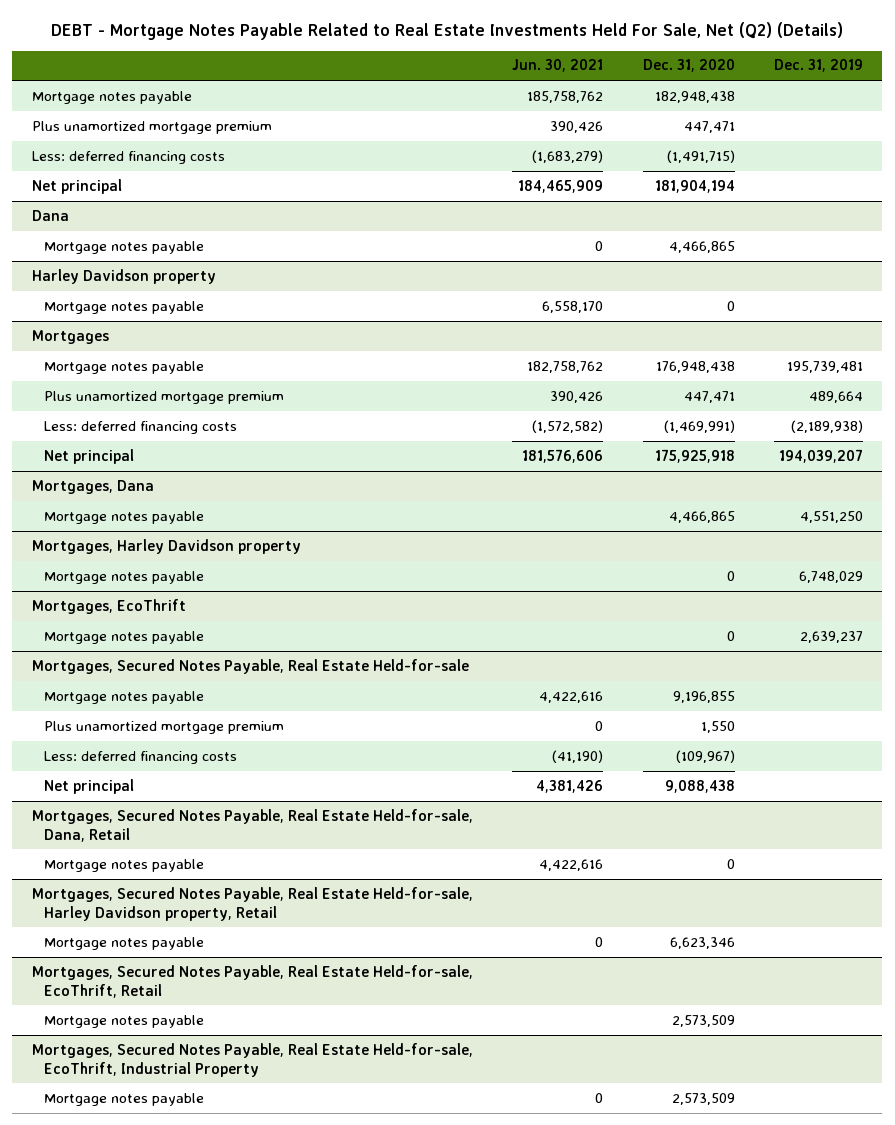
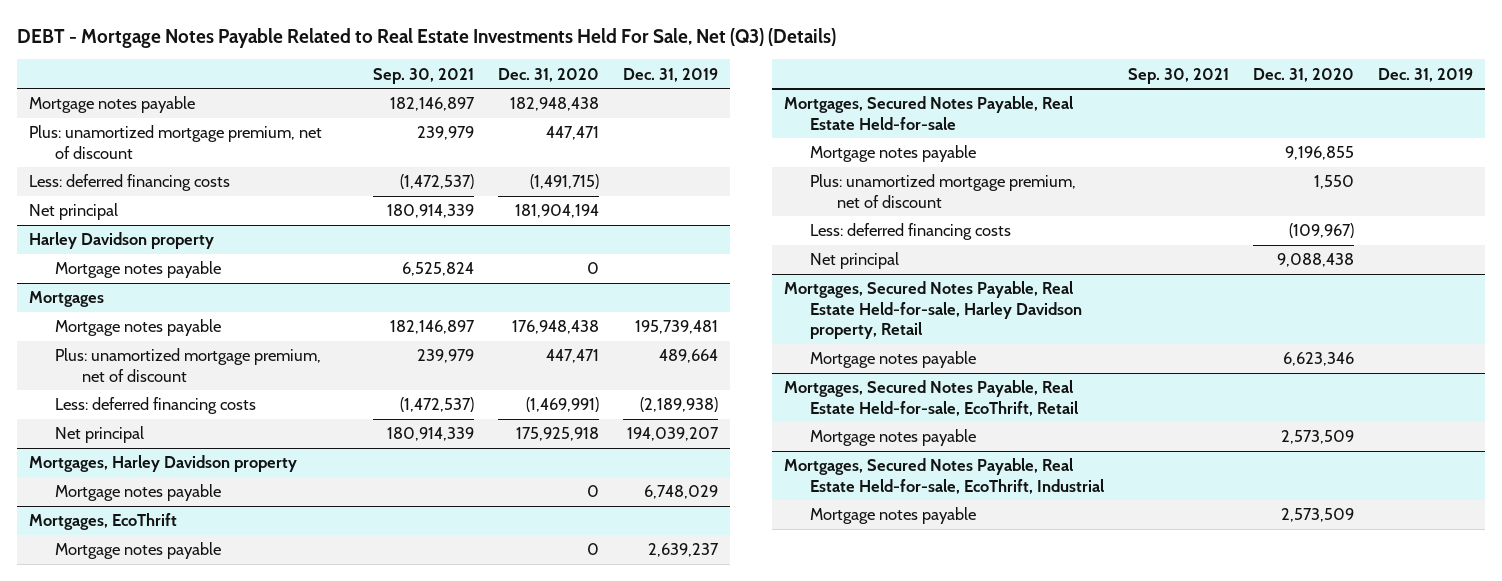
[51,21,844,40] DEBT - Mortgage Notes Payable Related to Real Estate Investments Held For Sale, Net (Q2) (Details) -> [16,27,836,48] DEBT - Mortgage Notes Payable Related to Real Estate Investments Held For Sale, Net (Q3) (Details)
[512,59,604,73] Jun. 30, 2021 -> none
none -> [373,67,475,84] Sep. 30, 2021
[32,120,273,134] Plus unamortized mortgage premium -> [28,125,322,159] Plus: unamortized mortgage premium, net of discount
[32,209,70,221] Dana -> none
[44,240,205,254] Mortgage notes payable -> none
[44,390,285,404] Plus unamortized mortgage premium -> [55,348,322,382] Plus: unamortized mortgage premium, net of discount
[32,479,155,494] Mortgages, Dana -> none
[44,510,205,524] Mortgage notes payable -> none
[44,720,285,734] Plus unamortized mortgage premium -> [810,174,1077,208] Plus: unamortized mortgage premium, net of discount
[32,808,474,842] Mortgages, Secured Notes Payable, Real Estate Held-for-sale, Dana, Retail -> none
[44,858,205,872] Mortgage notes payable -> none
[32,1042,474,1077] Mortgages, Secured Notes Payable, Real Estate Held-for-sale, EcoThrift, Industrial Property -> [783,458,1105,494] Mortgages, Secured Notes Payable, Real Estate Held-for-sale, EcoThrift, Industrial

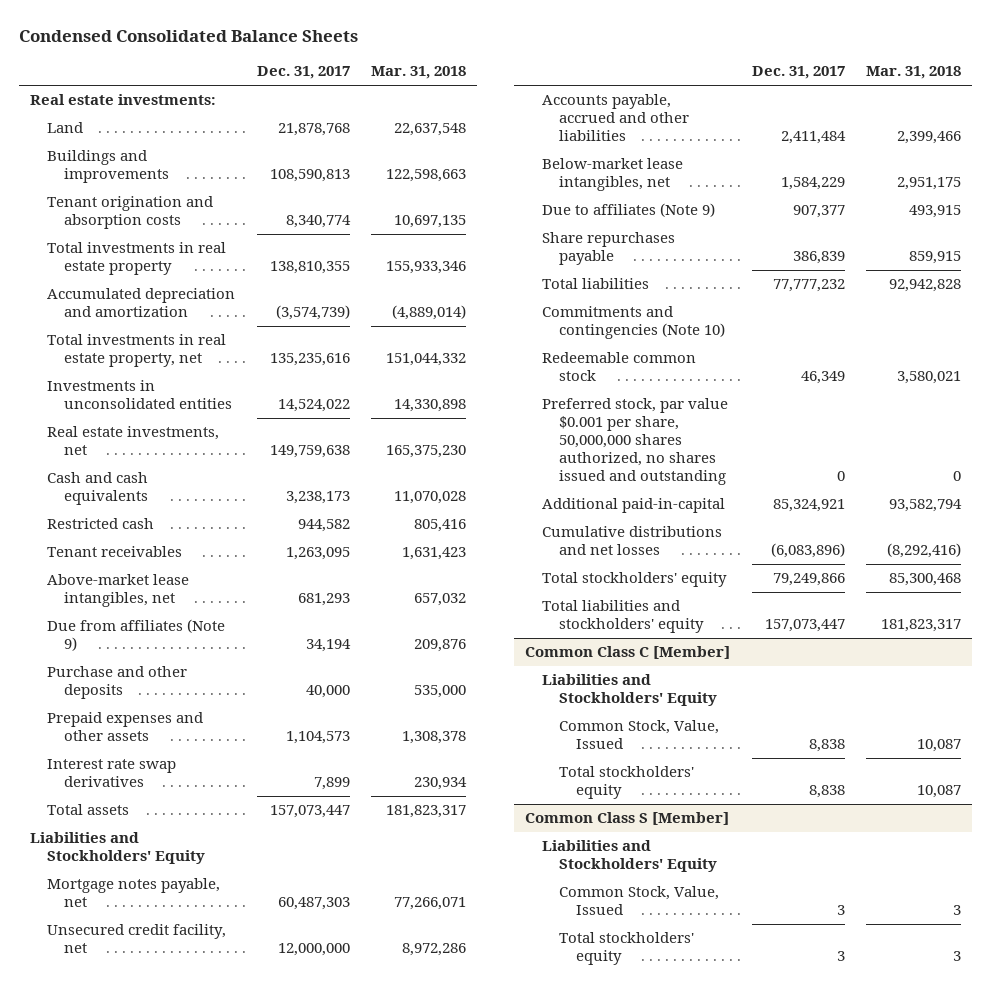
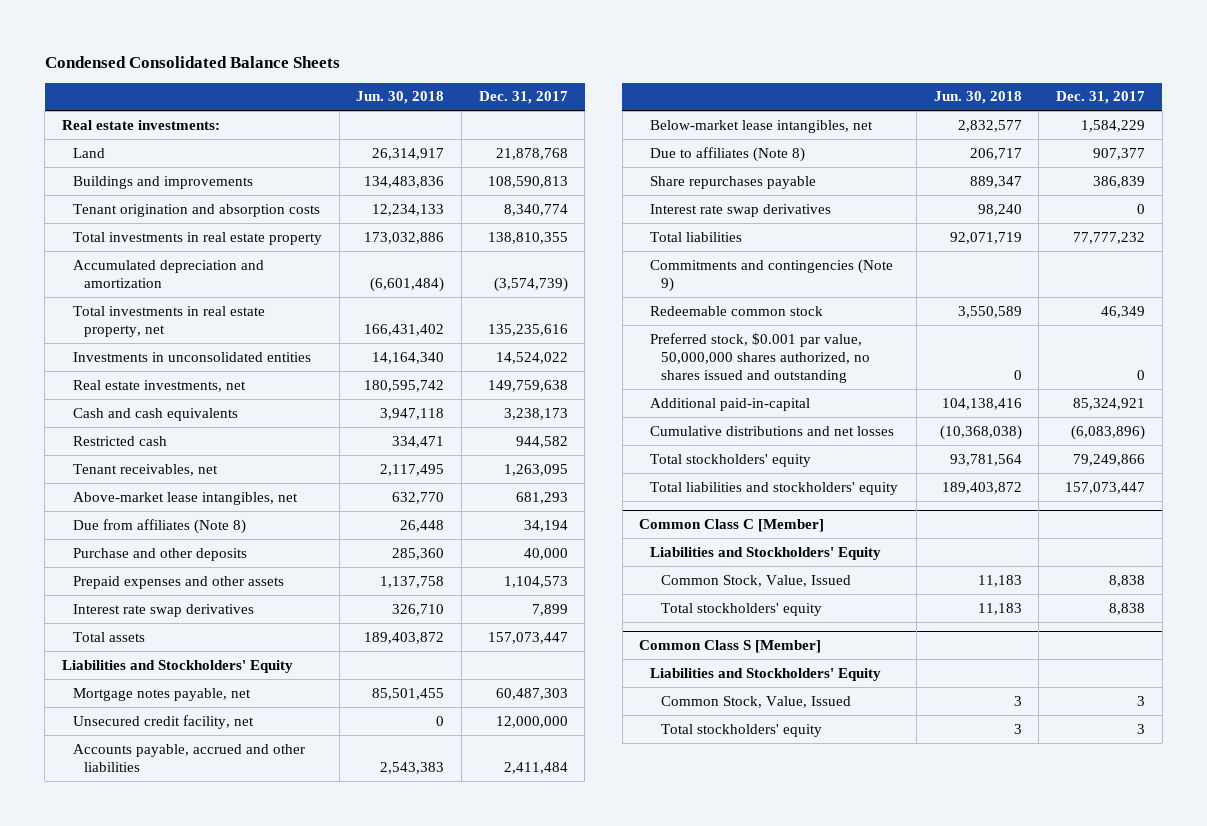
[371,66,467,80] Mar. 31, 2018 -> none
none -> [356,91,445,105] Jun. 30, 2018
[47,546,183,558] Tenant receivables -> [72,463,218,476] Tenant receivables, net
[47,619,226,652] Due from affiliates (Note 9) -> [72,518,246,534] Due from affiliates (Note 8)
[541,203,715,218] Due to affiliates (Note 9) -> [650,146,806,162] Due to affiliates (Note 8)
none -> [650,203,832,217] Interest rate swap derivatives
[541,306,725,340] Commitments and contingencies (Note 10) -> [650,258,894,292] Commitments and contingencies (Note 9)
[541,398,728,486] Preferred stock, par value $0.001 per share, 50,000,000 shares authorized, no shares issued and outstanding -> [650,332,871,383] Preferred stock, $0.001 par value, 50,000,000 shares authorized, no shares issued and outstanding

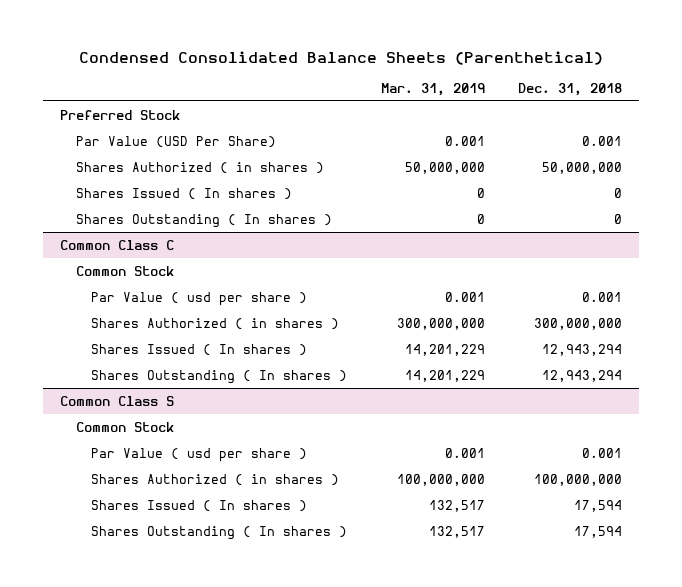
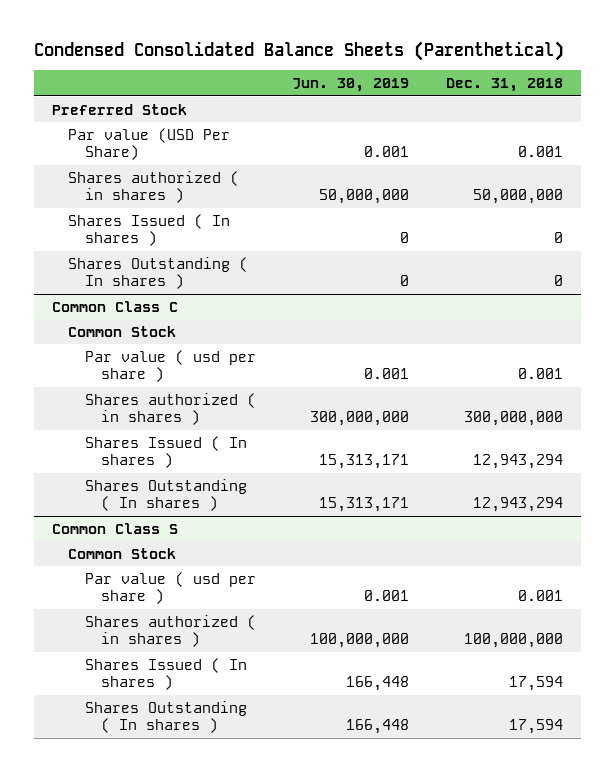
[380,82,485,96] Mar. 31, 2019 -> none
none -> [292,78,410,93] Jun. 30, 2019
[75,135,276,148] Par Value (USD Per Share) -> [68,127,231,161] Par value (USD Per Share)
[75,161,324,174] Shares Authorized ( in shares ) -> [68,170,240,204] Shares authorized ( in shares )
[90,291,307,306] Par Value ( usd per share ) -> [84,349,256,383] Par value ( usd per share )
[90,317,339,330] Shares Authorized ( in shares ) -> [84,392,256,426] Shares authorized ( in shares )
[90,447,307,462] Par Value ( usd per share ) -> [84,571,256,605] Par value ( usd per share )
[90,473,339,486] Shares Authorized ( in shares ) -> [84,614,256,648] Shares authorized ( in shares )

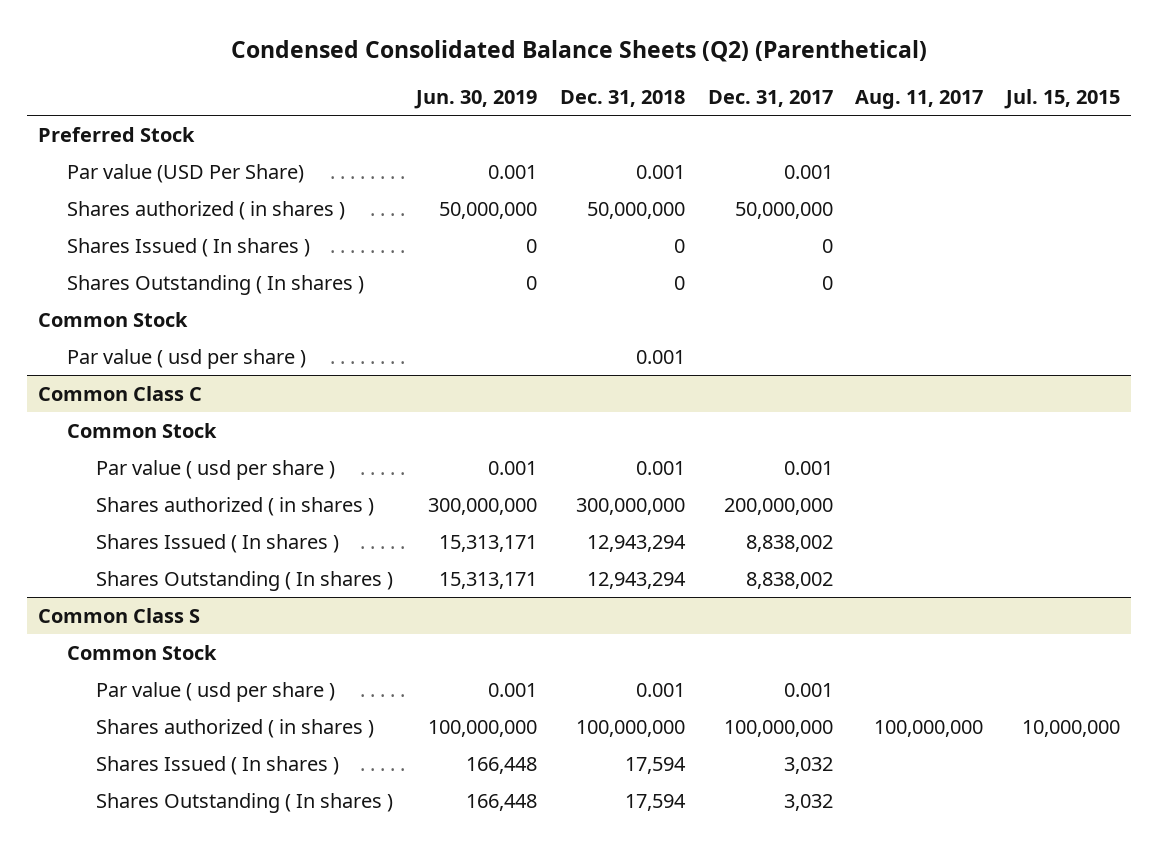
[33,41,564,62] Condensed Consolidated Balance Sheets (Parenthetical) -> [231,39,928,62] Condensed Consolidated Balance Sheets (Q2) (Parenthetical)
none -> [707,89,833,107] Dec. 31, 2017
none -> [855,89,984,109] Aug. 11, 2017
none -> [1004,88,1121,109] Jul. 15, 2015
none -> [38,311,189,327] Common Stock
none -> [67,348,307,369] Par value ( usd per share )

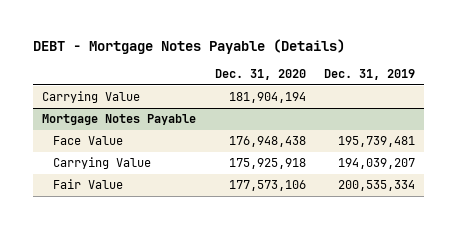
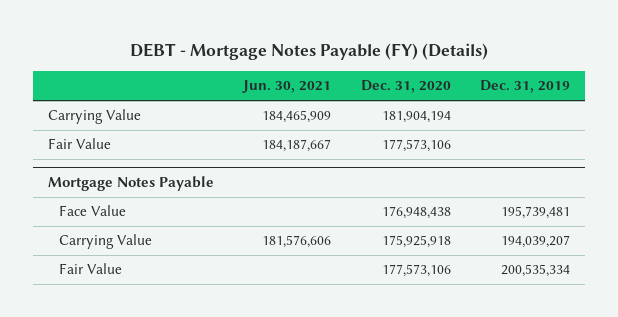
[32,39,345,55] DEBT - Mortgage Notes Payable (Details) -> [129,43,488,61] DEBT - Mortgage Notes Payable (FY) (Details)
none -> [242,80,332,94] Jun. 30, 2021
none -> [47,138,111,150] Fair Value

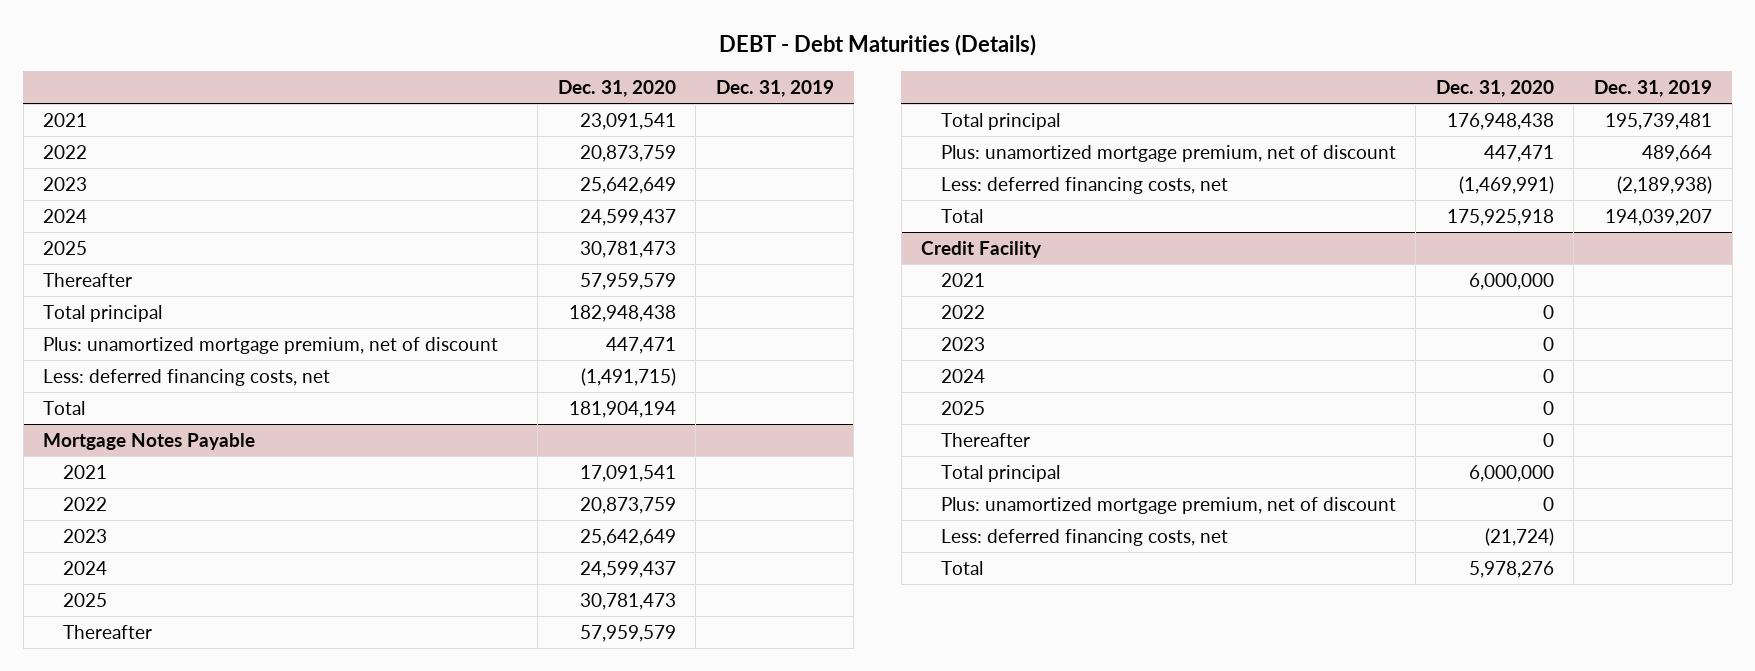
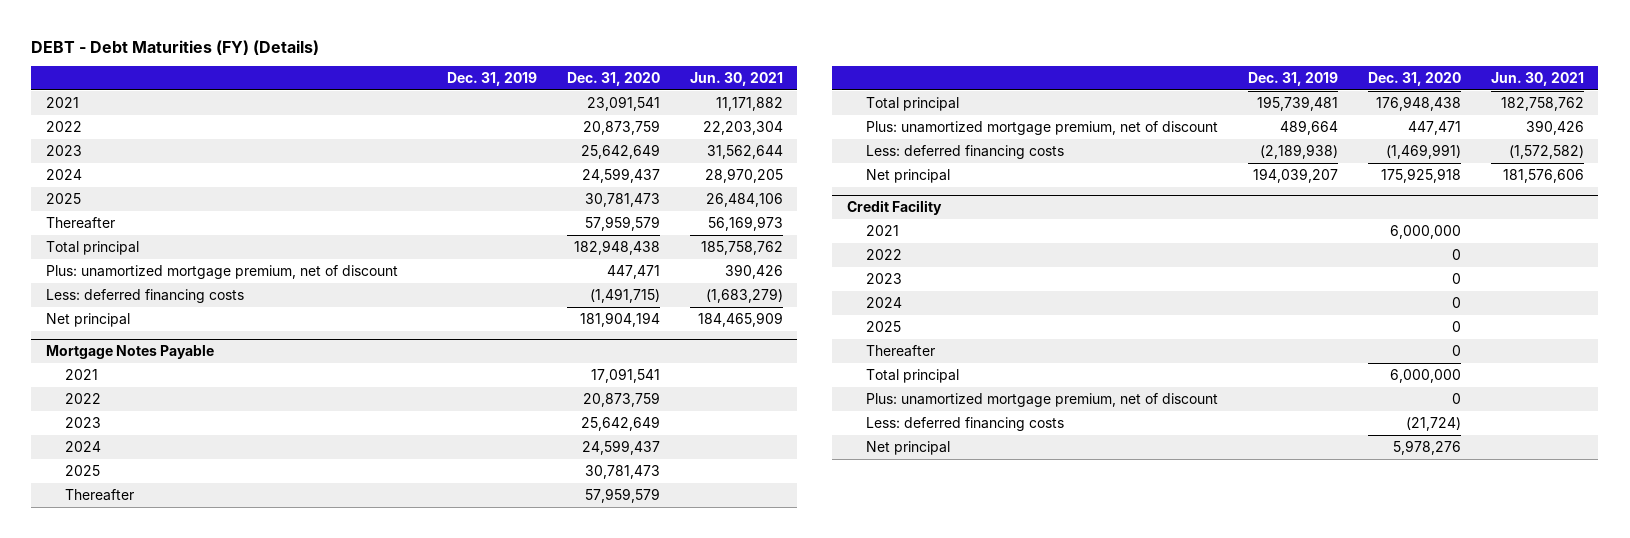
[718,34,1036,57] DEBT - Debt Maturities (Details) -> [31,39,320,55] DEBT - Debt Maturities (FY) (Details)
none -> [689,72,783,87] Jun. 30, 2021
[43,368,331,386] Less: deferred financing costs, net -> [45,288,244,303] Less: deferred financing costs
[43,400,86,415] Total -> [45,312,130,327] Net principal
[940,176,1228,194] Less: deferred financing costs, net -> [865,144,1064,159] Less: deferred financing costs
[940,208,983,223] Total -> [865,168,950,183] Net principal
[940,528,1228,546] Less: deferred financing costs, net -> [865,416,1064,431] Less: deferred financing costs
[940,560,983,575] Total -> [865,440,950,455] Net principal

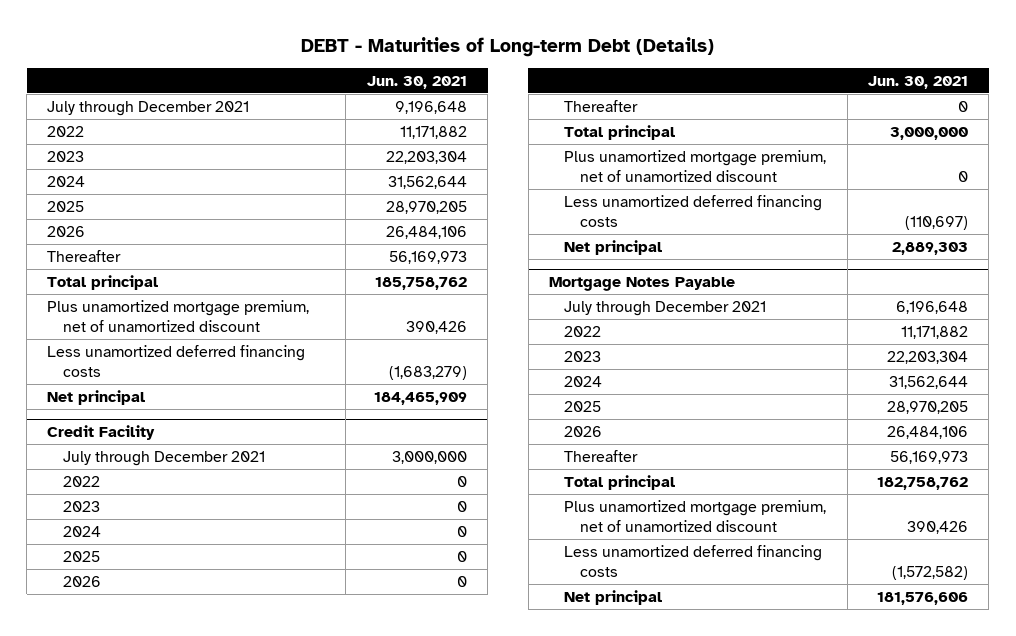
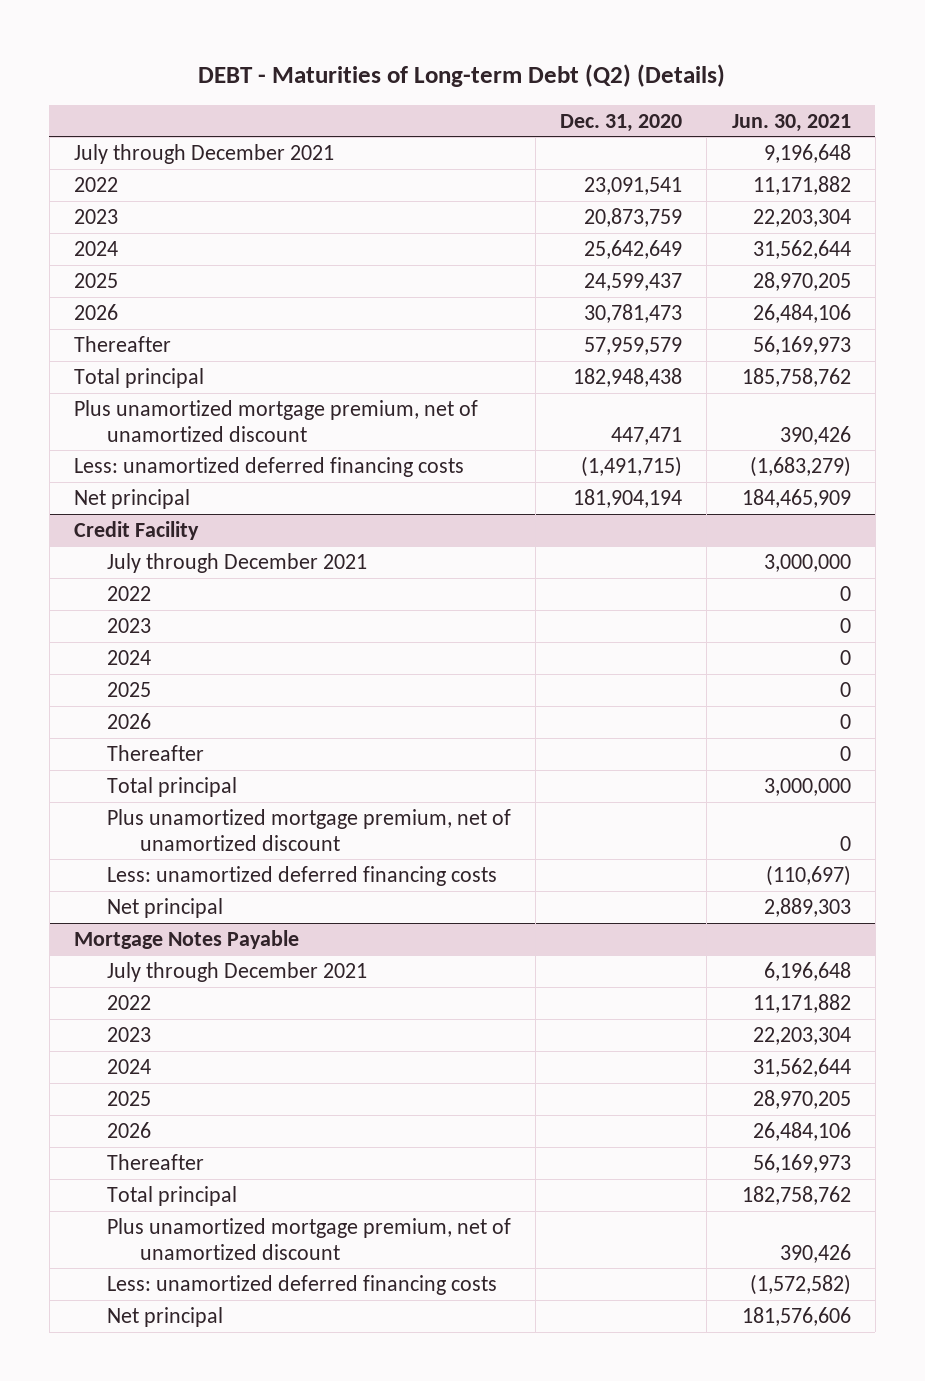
[300,36,714,57] DEBT - Maturities of Long-term Debt (Details) -> [198,64,726,88] DEBT - Maturities of Long-term Debt (Q2) (Details)
none -> [560,113,683,132] Dec. 31, 2020
[47,344,306,378] Less unamortized deferred financing costs -> [73,456,464,477] Less: unamortized deferred financing costs
[564,194,823,228] Less unamortized deferred financing costs -> [106,865,497,886] Less: unamortized deferred financing costs
[564,544,823,578] Less unamortized deferred financing costs -> [106,1274,497,1295] Less: unamortized deferred financing costs

